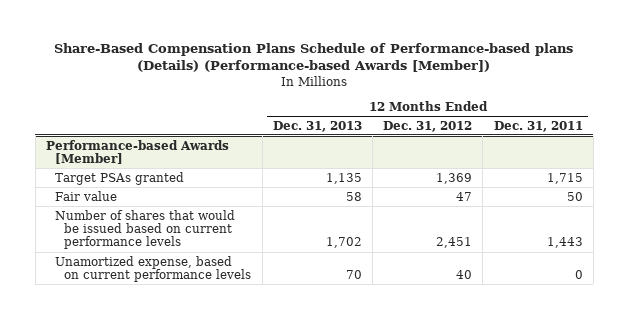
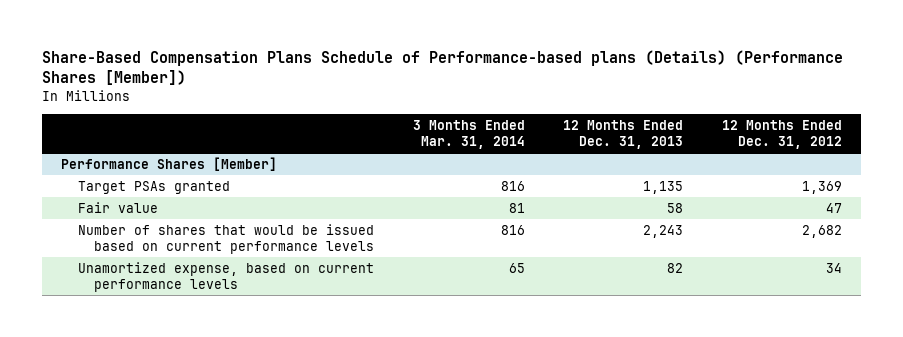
[54,42,574,73] Share-Based Compensation Plans Schedule of Performance-based plans (Details) (Performance-based Awards [Member]) -> [41,49,843,86] Share-Based Compensation Plans Schedule of Performance-based plans (Details) (Performance Shares [Member])
[493,120,583,132] Dec. 31, 2011 -> none
none -> [412,120,525,149] 3 Months Ended Mar. 31, 2014
[45,139,229,165] Performance-based Awards [Member] -> none
none -> [61,156,278,171] Performance Shares [Member]
[325,237,362,249] 1,702 -> [643,224,684,238] 2,243
[436,237,473,249] 2,451 -> [802,224,843,238] 2,682
[345,270,362,280] 70 -> [667,262,684,273] 82
[456,270,473,280] 40 -> [826,262,843,273] 34

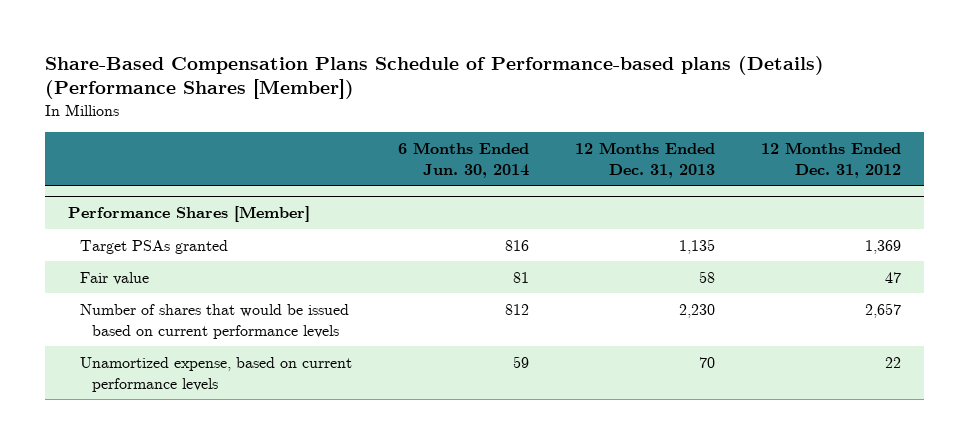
[412,120,525,149] 3 Months Ended Mar. 31, 2014 -> none
none -> [397,142,529,178] 6 Months Ended Jun. 30, 2014
[643,224,684,238] 2,243 -> [678,303,715,318] 2,230
[802,224,843,238] 2,682 -> [864,302,901,318] 2,657
[667,262,684,273] 82 -> [698,356,715,368] 70
[826,262,843,273] 34 -> [884,356,901,368] 22

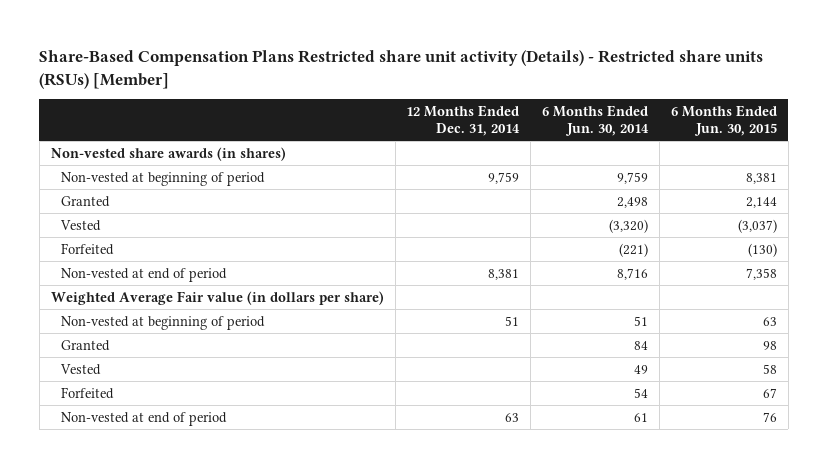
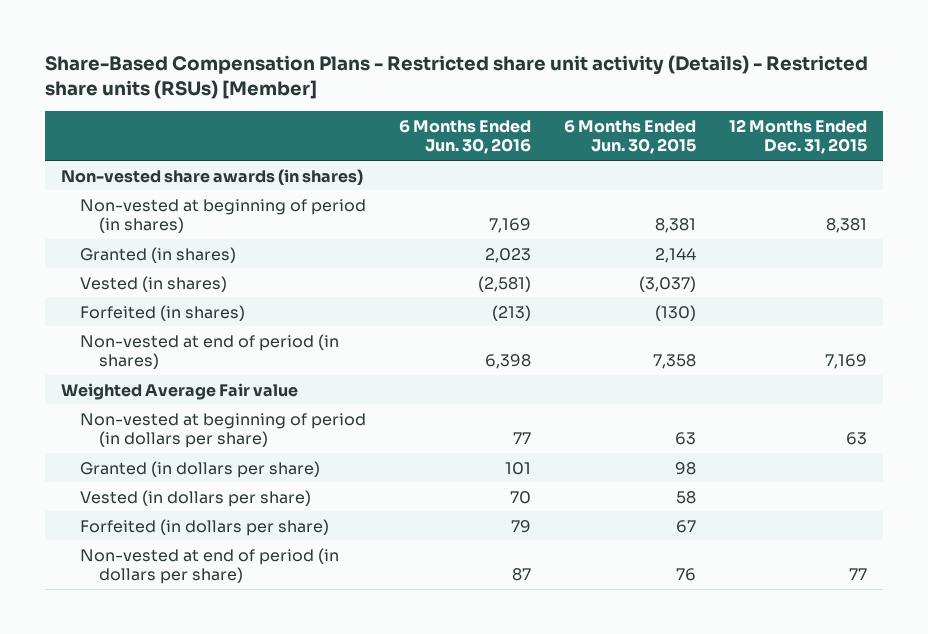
[39,49,764,89] Share-Based Compensation Plans Restricted share unit activity (Details) - Restricted share units (RSUs) [Member] -> [44,54,868,99] Share-Based Compensation Plans - Restricted share unit activity (Details) - Restricted share units (RSUs) [Member]
[406,105,521,136] 12 Months Ended Dec. 31, 2014 -> none
[542,105,650,136] 6 Months Ended Jun. 30, 2014 -> none
none -> [398,119,531,155] 6 Months Ended Jun. 30, 2016
none -> [728,118,867,155] 12 Months Ended Dec. 31, 2015
[61,171,266,186] Non-vested at beginning of period -> [80,198,367,234] Non-vested at beginning of period (in shares)
[61,195,111,207] Granted -> [80,246,237,263] Granted (in shares)
[60,219,102,231] Vested -> [80,275,228,292] Vested (in shares)
[61,242,115,255] Forfeited -> [80,304,246,321] Forfeited (in shares)
[61,267,228,282] Non-vested at end of period -> [80,333,340,370] Non-vested at end of period (in shares)
[50,290,384,305] Weighted Average Fair value (in dollars per share) -> [61,382,299,400] Weighted Average Fair value
[61,315,266,330] Non-vested at beginning of period -> [80,412,367,449] Non-vested at beginning of period (in dollars per share)
[61,339,111,351] Granted -> [80,460,321,478] Granted (in dollars per share)
[60,363,102,375] Vested -> [80,489,312,507] Vested (in dollars per share)
[61,386,115,399] Forfeited -> [80,518,330,536] Forfeited (in dollars per share)
[61,411,228,426] Non-vested at end of period -> [80,547,340,585] Non-vested at end of period (in dollars per share)

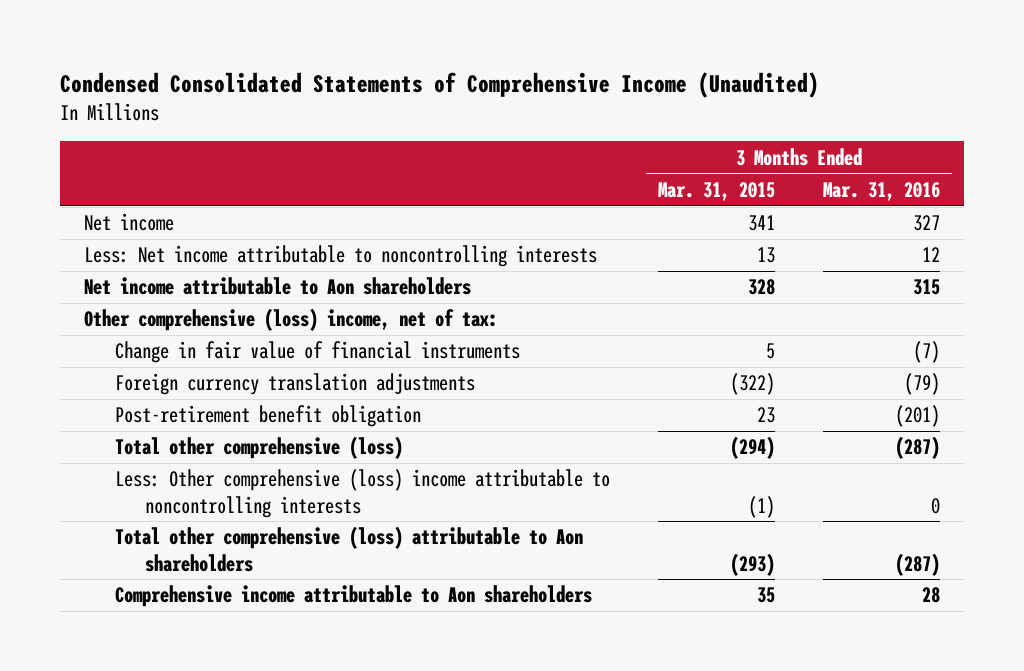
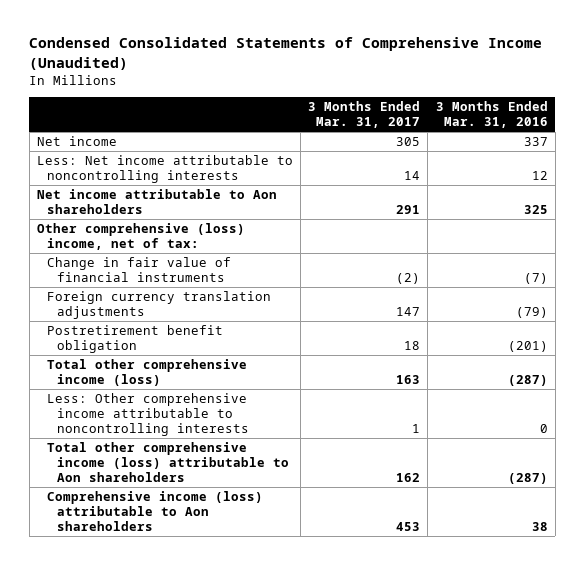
[657,181,775,201] Mar. 31, 2015 -> none
none -> [308,100,421,129] 3 Months Ended Mar. 31, 2017
[913,215,941,232] 327 -> [523,136,548,146] 337
[913,279,941,296] 315 -> [523,205,548,215] 325
[114,405,421,428] Post-retirement benefit obligation -> [46,324,223,354] Postretirement benefit obligation
[114,436,403,460] Total other comprehensive (loss) -> [46,358,247,387] Total other comprehensive income (loss)
[114,469,610,518] Less: Other comprehensive (loss) income attributable to noncontrolling interests -> [46,392,249,437] Less: Other comprehensive income attributable to noncontrolling interests
[114,526,583,572] Total other comprehensive (loss) attributable to Aon shareholders -> [46,441,289,483] Total other comprehensive income (loss) attributable to Aon shareholders
[114,585,592,608] Comprehensive income attributable to Aon shareholders -> [46,490,263,532] Comprehensive income (loss) attributable to Aon shareholders
[922,587,941,604] 28 -> [531,522,548,532] 38

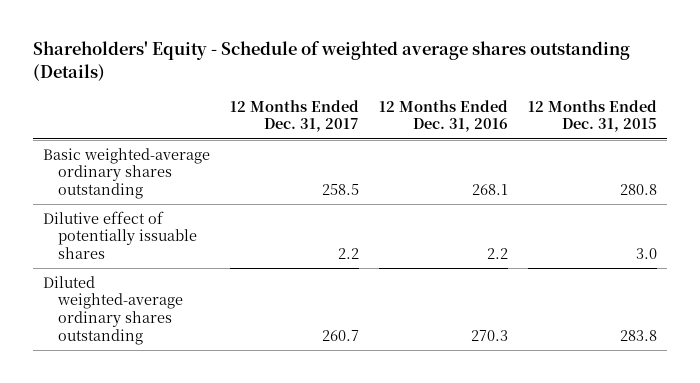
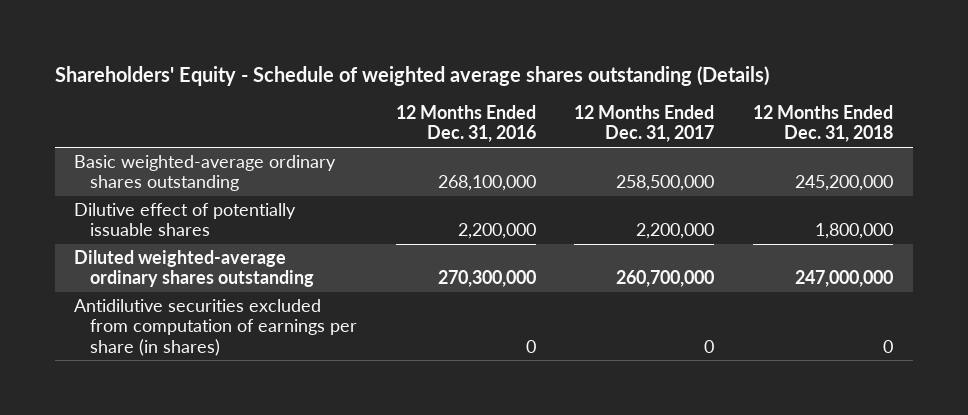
[528,99,658,133] 12 Months Ended Dec. 31, 2015 -> none
none -> [753,105,894,143] 12 Months Ended Dec. 31, 2018
[321,183,359,195] 258.5 -> [616,175,715,192] 258,500,000
[472,183,509,195] 268.1 -> [437,175,536,192] 268,100,000
[337,247,359,259] 2.2 -> [636,223,715,240] 2,200,000
[487,247,509,259] 2.2 -> [457,223,536,240] 2,200,000
[321,329,359,341] 260.7 -> [616,270,715,288] 260,700,000
[471,329,509,341] 270.3 -> [437,270,536,288] 270,300,000
none -> [74,299,357,356] Antidilutive securities excluded from computation of earnings per share (in shares)

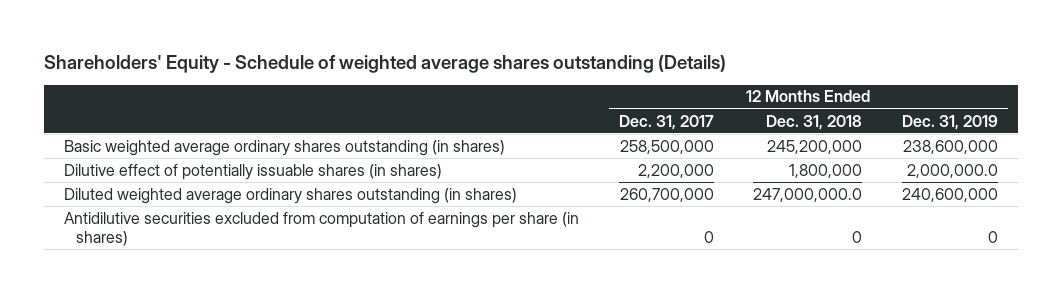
[395,105,536,143] 12 Months Ended Dec. 31, 2016 -> none
none -> [901,114,998,130] Dec. 31, 2019
[74,155,337,192] Basic weighted-average ordinary shares outstanding -> [63,139,505,156] Basic weighted average ordinary shares outstanding (in shares)
[74,203,297,237] Dilutive effect of potentially issuable shares -> [63,163,442,180] Dilutive effect of potentially issuable shares (in shares)
[74,250,314,288] Diluted weighted-average ordinary shares outstanding -> [63,187,517,204] Diluted weighted average ordinary shares outstanding (in shares)
[795,270,894,288] 247,000,000 -> [753,187,863,202] 247,000,000.0

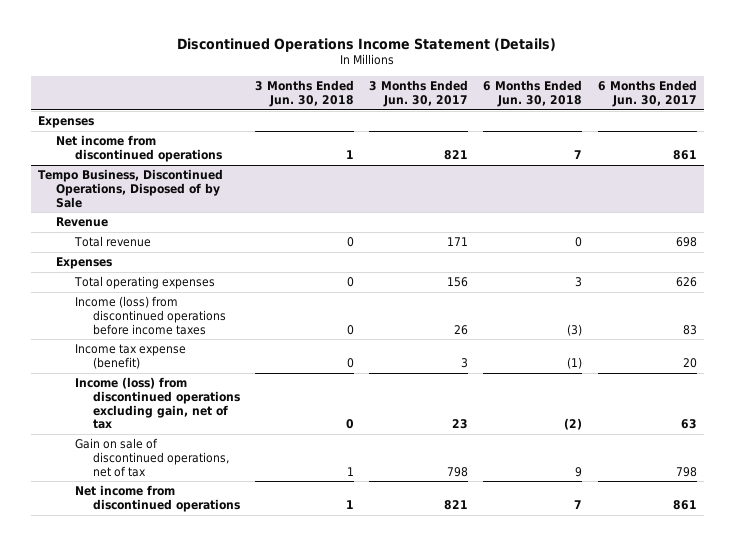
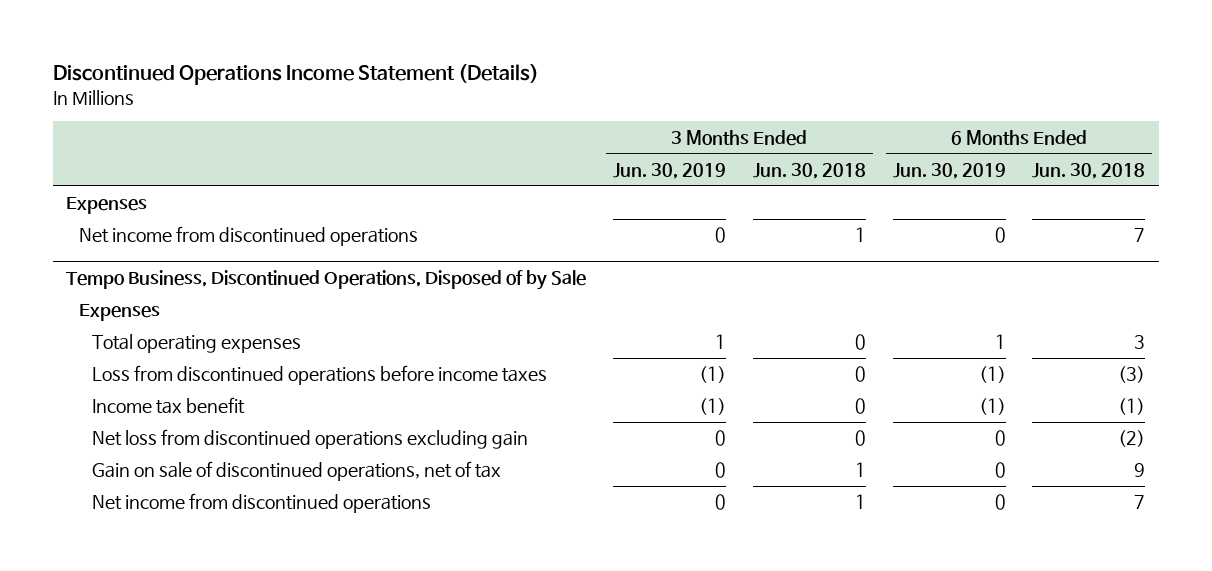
[369,80,469,107] 3 Months Ended Jun. 30, 2017 -> none
[597,80,697,107] 6 Months Ended Jun. 30, 2017 -> none
none -> [613,162,727,179] Jun. 30, 2019
none -> [892,162,1006,179] Jun. 30, 2019
[56,217,109,228] Revenue -> none
[73,236,151,248] Total revenue -> none
[74,296,227,335] Income (loss) from discontinued operations before income taxes -> [91,365,547,386] Loss from discontinued operations before income taxes
[74,344,186,369] Income tax expense (benefit) -> [91,397,245,415] Income tax benefit
[74,377,241,430] Income (loss) from discontinued operations excluding gain, net of tax -> [91,429,528,450] Net loss from discontinued operations excluding gain

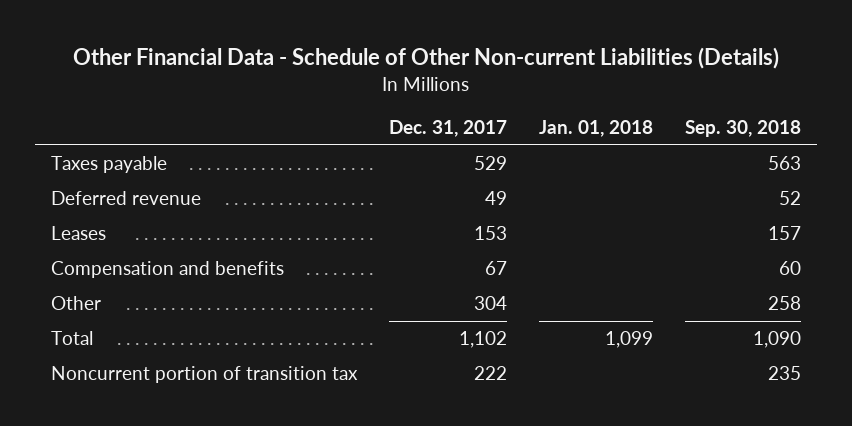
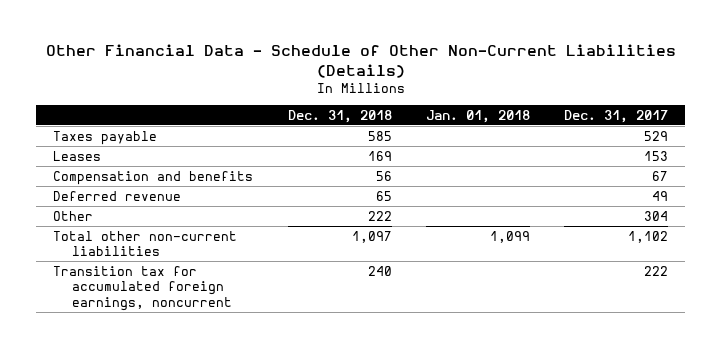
[72,46,779,69] Other Financial Data - Schedule of Other Non-current Liabilities (Details) -> [45,43,676,78] Other Financial Data - Schedule of Other Non-Current Liabilities (Details)
[684,120,801,138] Sep. 30, 2018 -> none
none -> [287,109,392,123] Dec. 31, 2018
[50,191,201,206] Deferred revenue -> [53,190,182,201] Deferred revenue
[50,331,93,346] Total -> [53,230,238,257] Total other non-current liabilities
[50,366,358,384] Noncurrent portion of transition tax -> [53,265,232,312] Transition tax for accumulated foreign earnings, noncurrent

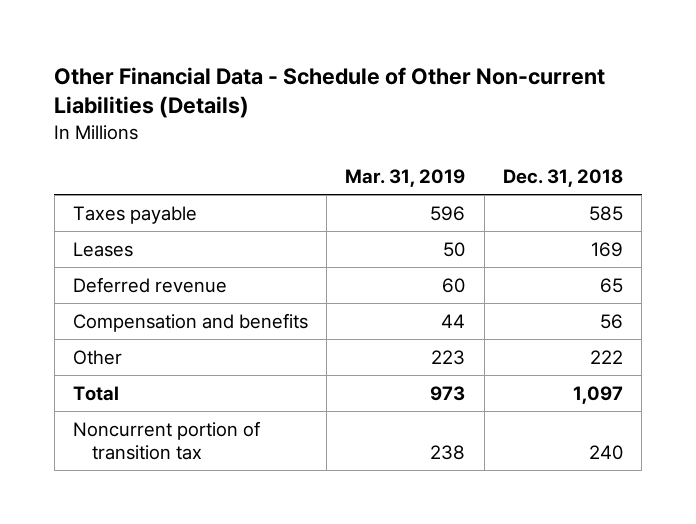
[45,43,676,78] Other Financial Data - Schedule of Other Non-Current Liabilities (Details) -> [54,66,606,119] Other Financial Data - Schedule of Other Non-current Liabilities (Details)
[425,109,530,123] Jan. 01, 2018 -> none
[563,109,668,123] Dec. 31, 2017 -> none
none -> [345,168,466,187] Mar. 31, 2019
[53,170,254,185] Compensation and benefits -> [73,312,309,332] Compensation and benefits
[53,230,238,257] Total other non-current liabilities -> [73,385,120,401] Total
[53,265,232,312] Transition tax for accumulated foreign earnings, noncurrent -> [73,420,261,460] Noncurrent portion of transition tax

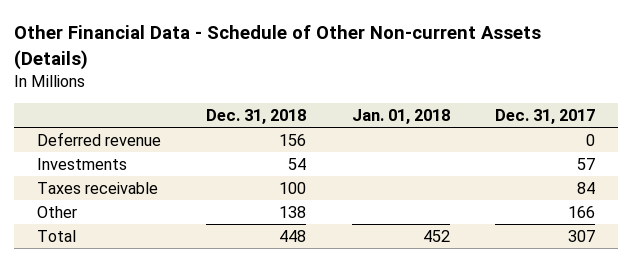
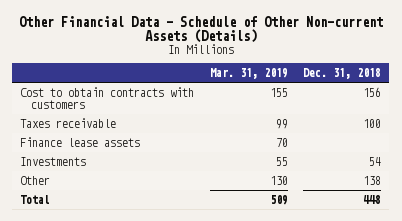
[351,108,450,124] Jan. 01, 2018 -> none
[495,108,596,124] Dec. 31, 2017 -> none
none -> [209,68,288,80] Mar. 31, 2019
[36,132,161,147] Deferred revenue -> [20,86,195,109] Cost to obtain contracts with customers
none -> [20,136,141,147] Finance lease assets
[36,158,127,171] Investments -> [20,156,87,166] Investments

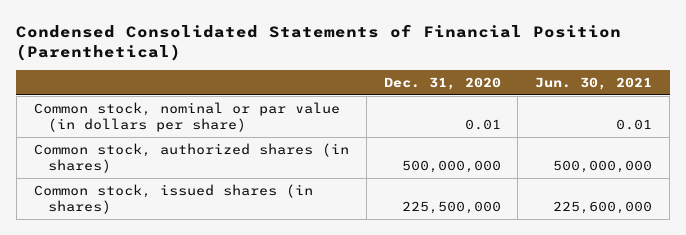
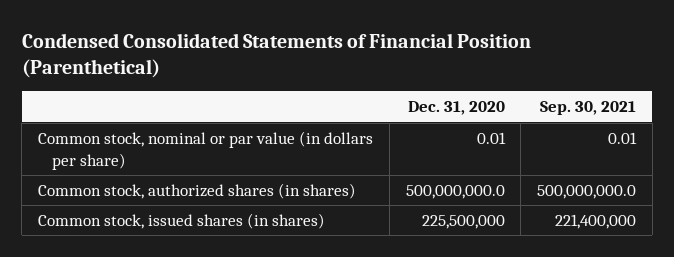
[535,77,653,91] Jun. 30, 2021 -> none
none -> [540,101,637,116] Sep. 30, 2021
[401,160,501,174] 500,000,000 -> [405,184,505,199] 500,000,000.0

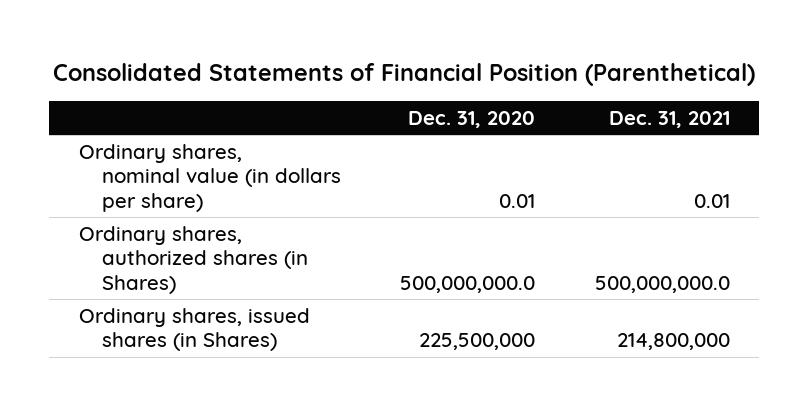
[21,33,531,79] Condensed Consolidated Statements of Financial Position (Parenthetical) -> [53,62,756,86] Consolidated Statements of Financial Position (Parenthetical)
[540,101,637,116] Sep. 30, 2021 -> none
none -> [608,110,730,128] Dec. 31, 2021
[38,130,374,170] Common stock, nominal or par value (in dollars per share) -> [78,143,341,212] Ordinary shares, nominal value (in dollars per share)
[38,182,357,199] Common stock, authorized shares (in shares) -> [78,225,308,294] Ordinary shares, authorized shares (in Shares)
[38,212,326,229] Common stock, issued shares (in shares) -> [78,307,310,352] Ordinary shares, issued shares (in Shares)

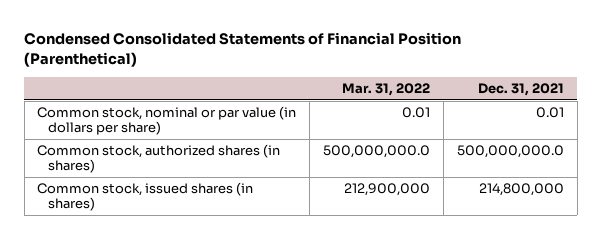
[53,62,756,86] Consolidated Statements of Financial Position (Parenthetical) -> [24,31,462,67] Condensed Consolidated Statements of Financial Position (Parenthetical)
[408,110,536,128] Dec. 31, 2020 -> none
none -> [342,82,431,96] Mar. 31, 2022
[78,143,341,212] Ordinary shares, nominal value (in dollars per share) -> [37,106,297,136] Common stock, nominal or par value (in dollars per share)
[78,225,308,294] Ordinary shares, authorized shares (in Shares) -> [37,144,281,174] Common stock, authorized shares (in shares)
[78,307,310,352] Ordinary shares, issued shares (in Shares) -> [37,182,254,212] Common stock, issued shares (in shares)

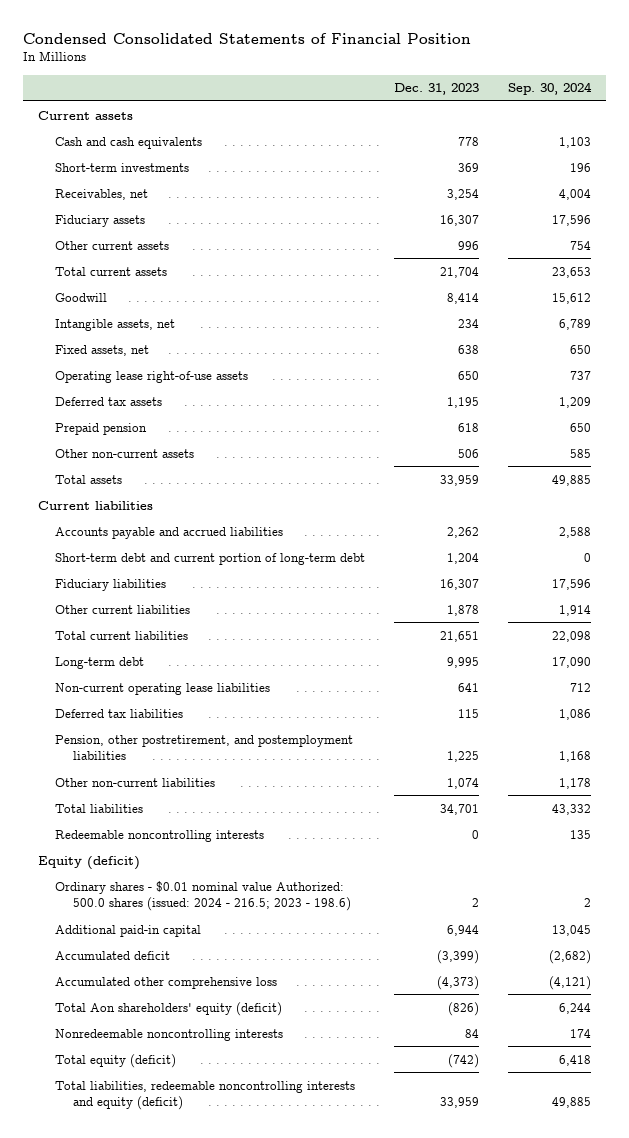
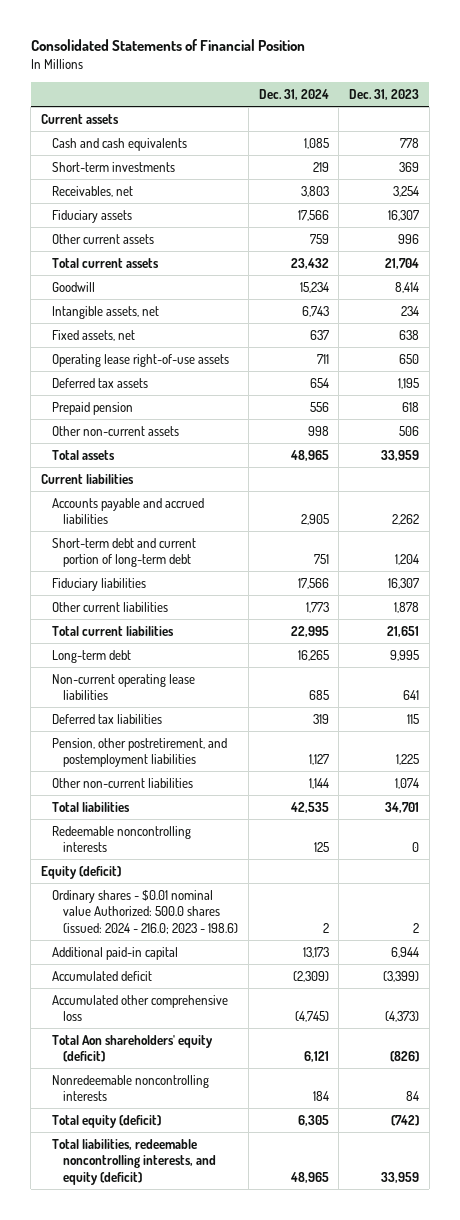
[23,32,472,44] Condensed Consolidated Statements of Financial Position -> [30,39,305,52] Consolidated Statements of Financial Position
[508,82,593,96] Sep. 30, 2024 -> none
none -> [258,89,329,101] Dec. 31, 2024
[55,880,351,912] Ordinary shares - $0.01 nominal value Authorized: 500.0 shares (issued: 2024 - 216.5; 2023 - 198.6) -> [52,889,239,934] Ordinary shares - $0.01 nominal value Authorized: 500.0 shares (issued: 2024 - 216.0; 2023 - 198.6)
[55,1080,356,1111] Total liabilities, redeemable noncontrolling interests and equity (deficit) -> [52,1138,217,1185] Total liabilities, redeemable noncontrolling interests, and equity (deficit)

